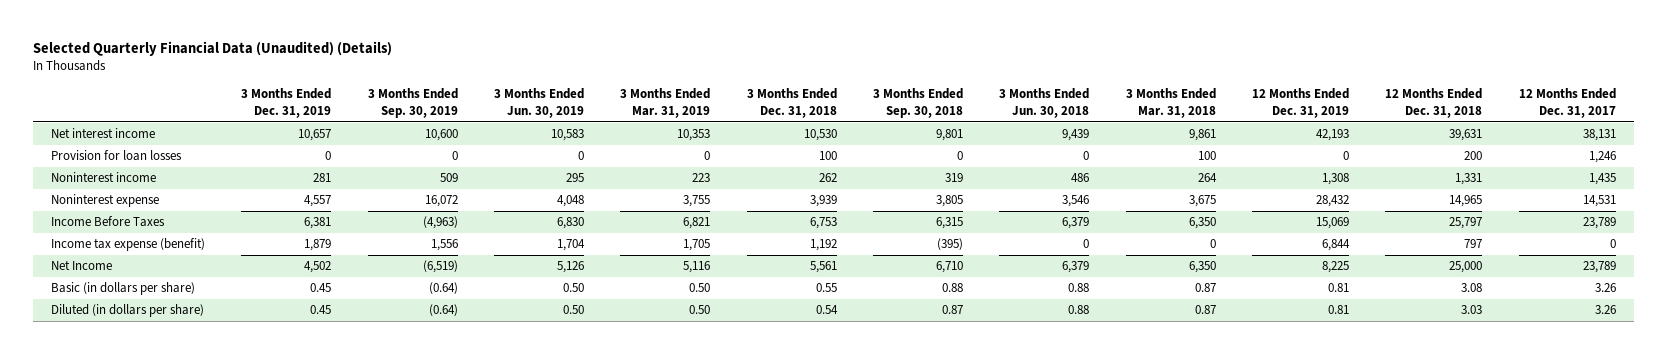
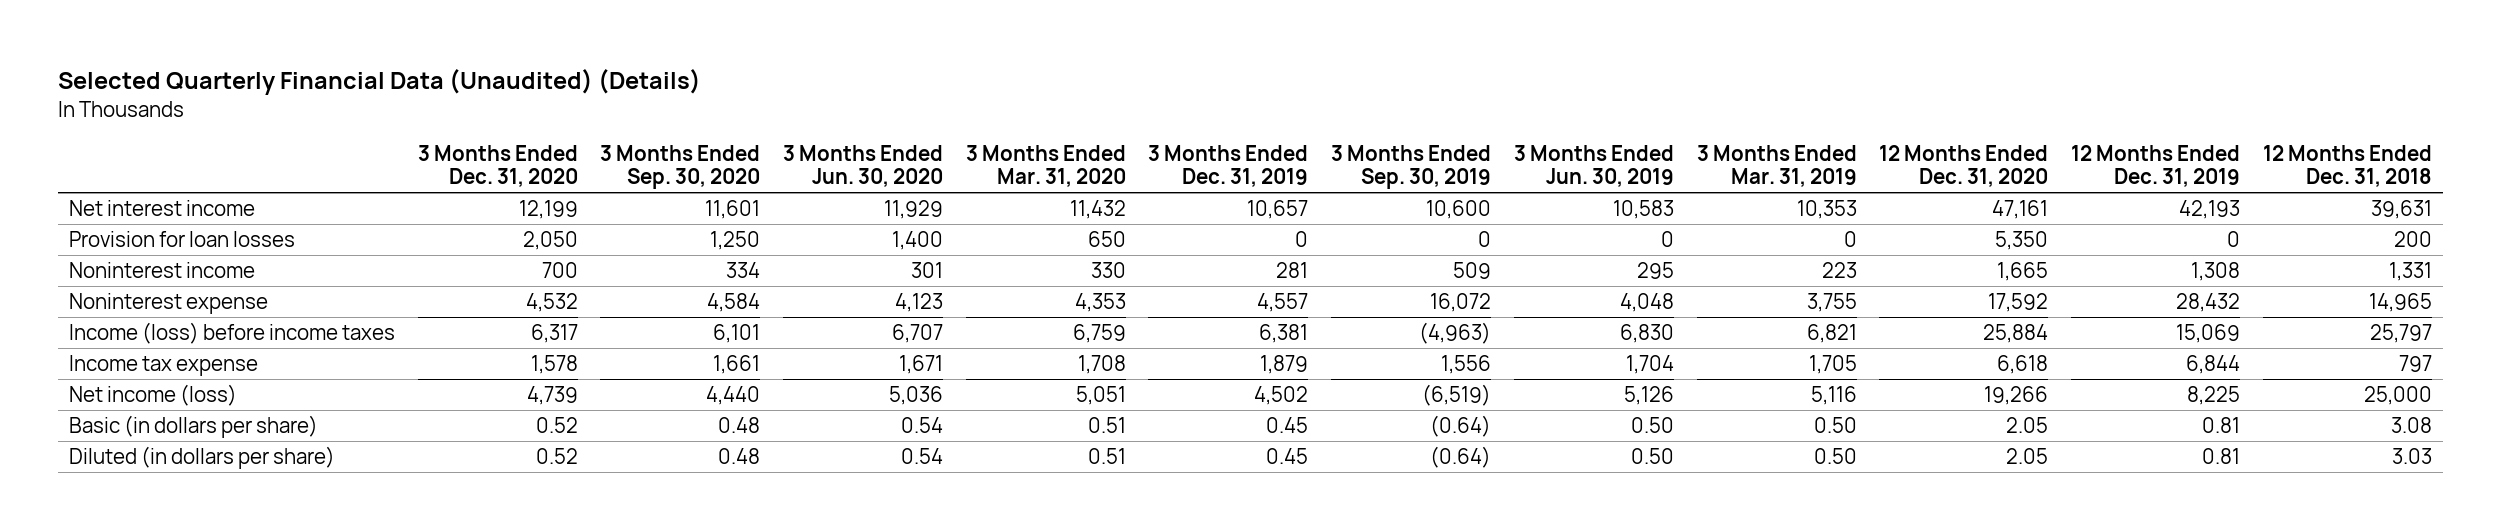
[746,88,837,118] 3 Months Ended Dec. 31, 2018 -> none
[872,88,963,118] 3 Months Ended Sep. 30, 2018 -> none
[999,88,1090,118] 3 Months Ended Jun. 30, 2018 -> none
[1125,88,1216,118] 3 Months Ended Mar. 31, 2018 -> none
[1518,88,1616,118] 12 Months Ended Dec. 31, 2017 -> none
none -> [417,144,578,188] 3 Months Ended Dec. 31, 2020
none -> [600,144,761,190] 3 Months Ended Sep. 30, 2020
none -> [783,144,944,188] 3 Months Ended Jun. 30, 2020
none -> [965,144,1126,188] 3 Months Ended Mar. 31, 2020
none -> [1879,144,2049,188] 12 Months Ended Dec. 31, 2020
[51,216,166,228] Income Before Taxes -> [68,321,395,344] Income (loss) before income taxes
[51,238,206,252] Income tax expense (benefit) -> [68,354,258,376] Income tax expense
[51,260,113,271] Net Income -> [68,383,237,406] Net income (loss)

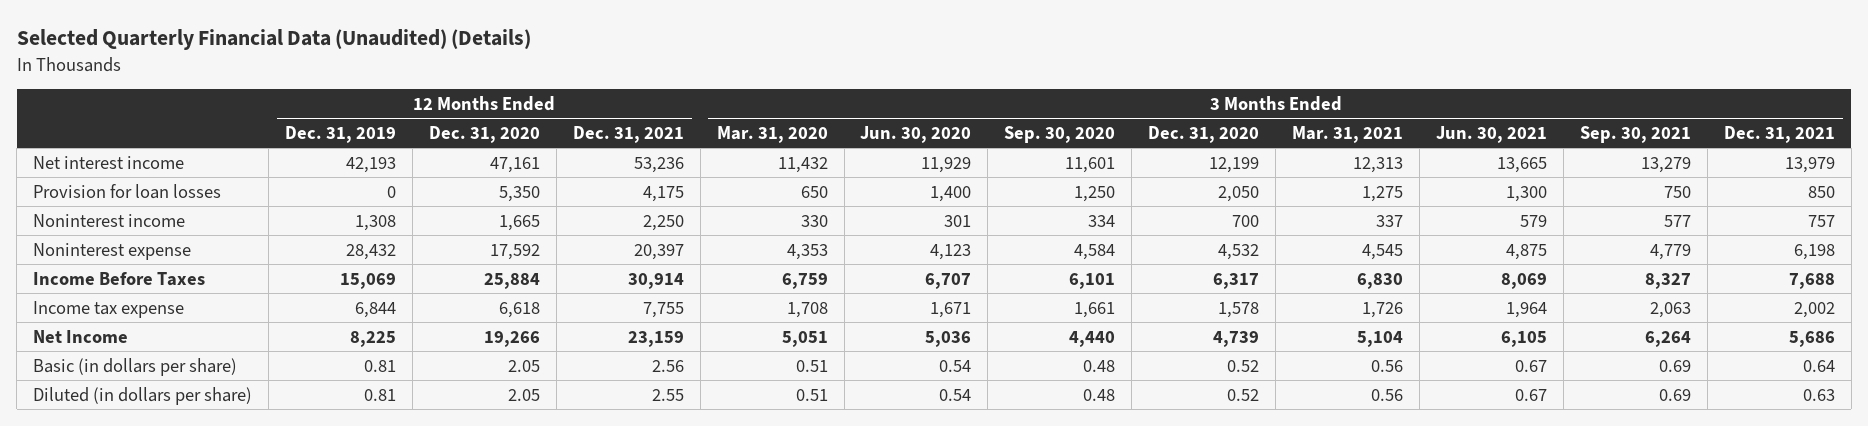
[1148,144,1309,188] 3 Months Ended Dec. 31, 2019 -> none
[1331,144,1492,190] 3 Months Ended Sep. 30, 2019 -> none
[1513,144,1674,188] 3 Months Ended Jun. 30, 2019 -> none
[1696,144,1857,188] 3 Months Ended Mar. 31, 2019 -> none
[2262,144,2432,188] 12 Months Ended Dec. 31, 2018 -> none
none -> [572,125,684,143] Dec. 31, 2021
none -> [1292,125,1404,143] Mar. 31, 2021
none -> [1435,125,1547,143] Jun. 30, 2021
none -> [1579,125,1691,143] Sep. 30, 2021
none -> [1723,125,1835,143] Dec. 31, 2021
[68,321,395,344] Income (loss) before income taxes -> [33,271,206,286] Income Before Taxes
[68,383,237,406] Net income (loss) -> [33,329,129,343] Net Income

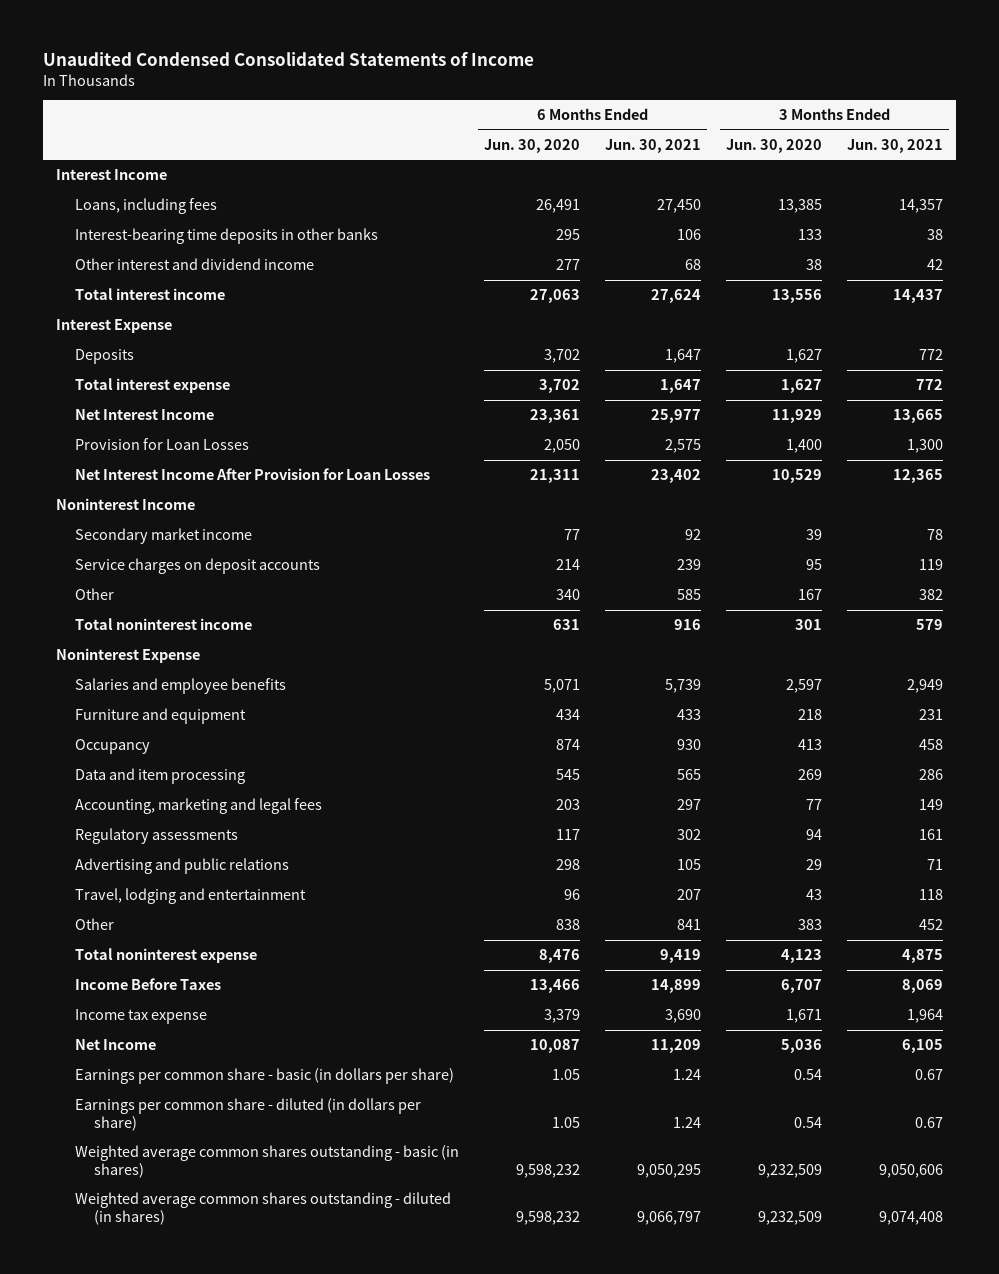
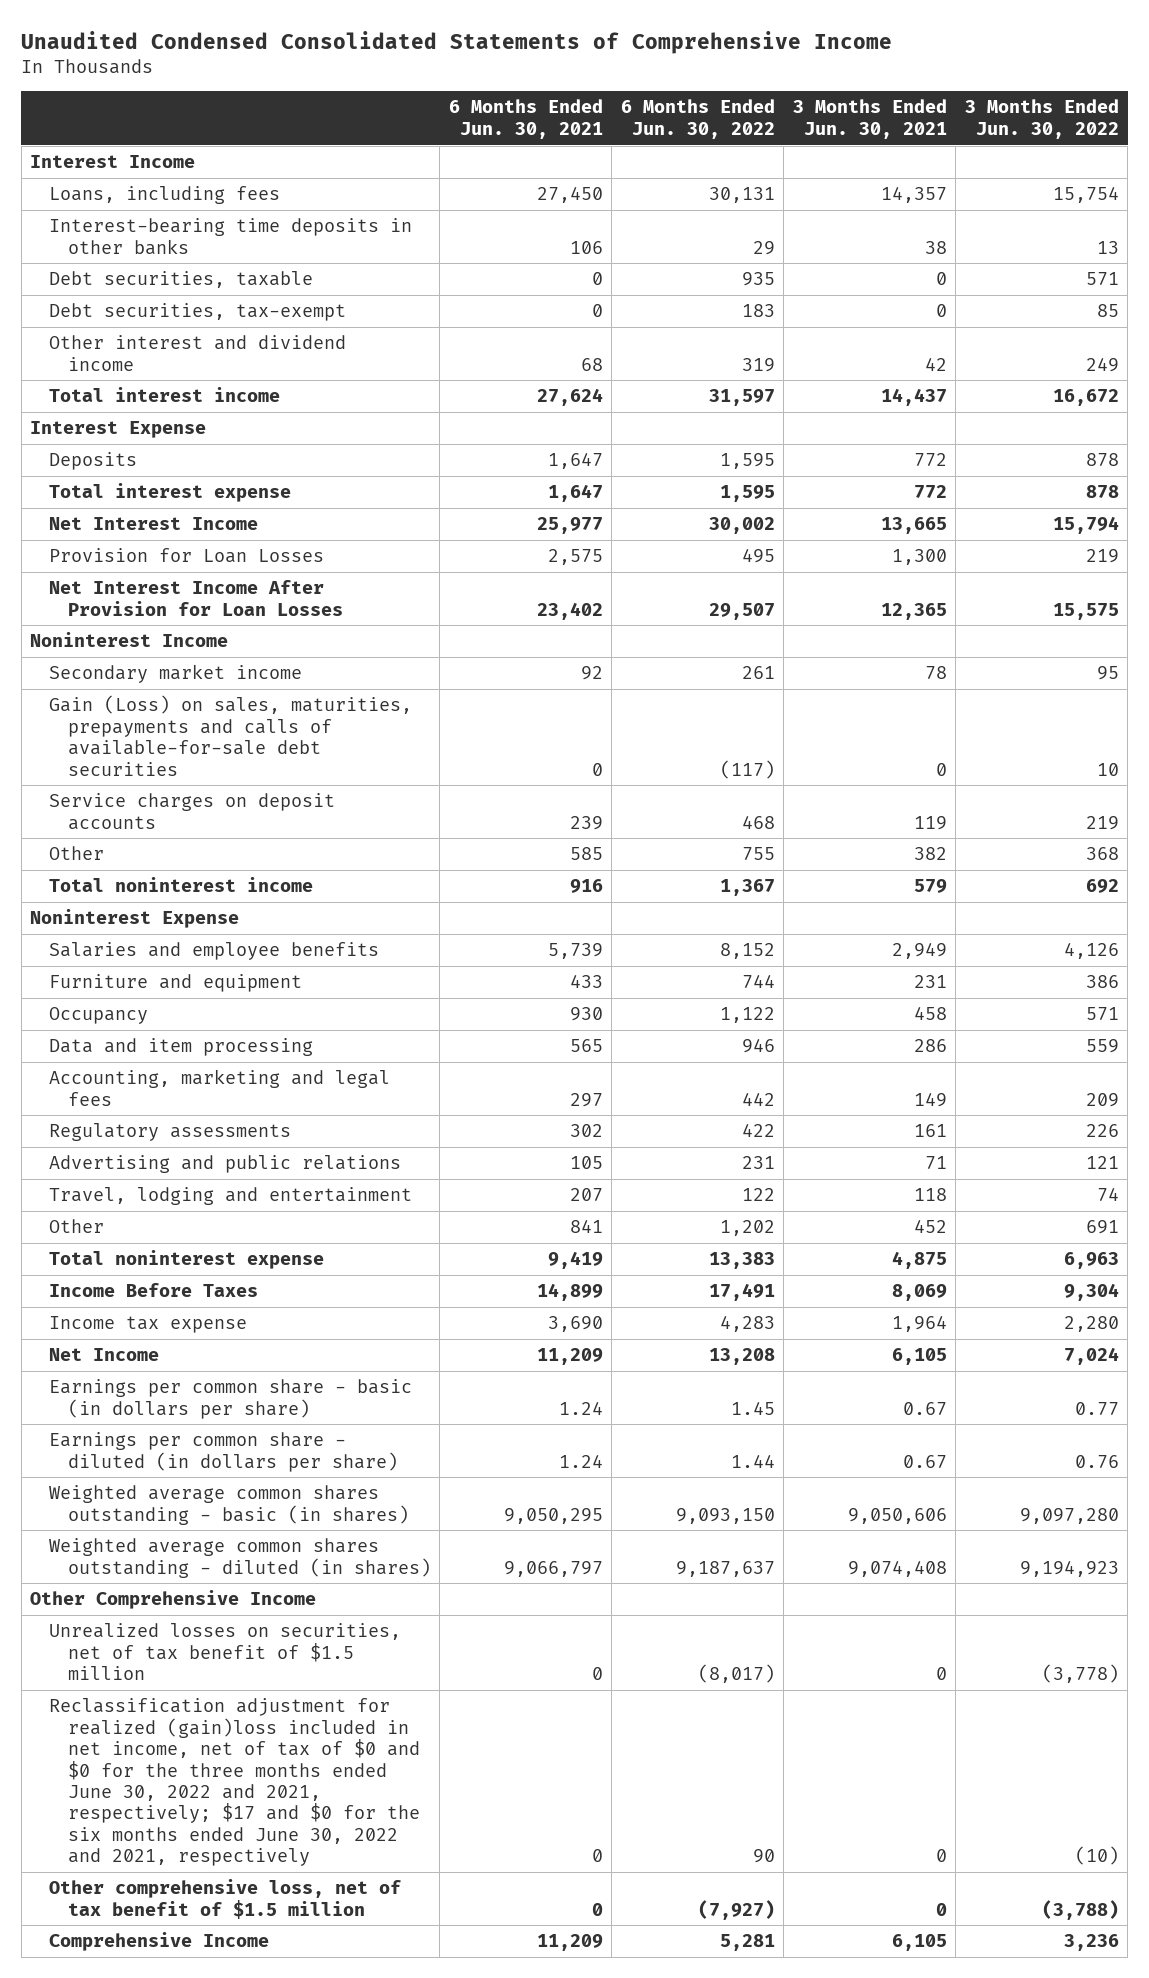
[43,51,535,66] Unaudited Condensed Consolidated Statements of Income -> [21,30,893,54] Unaudited Condensed Consolidated Statements of Comprehensive Income
[484,138,581,153] Jun. 30, 2020 -> none
[726,138,823,153] Jun. 30, 2020 -> none
none -> [620,99,775,139] 6 Months Ended Jun. 30, 2022
none -> [964,99,1119,139] 3 Months Ended Jun. 30, 2022
none -> [48,271,313,289] Debt securities, taxable
none -> [48,303,346,322] Debt securities, tax-exempt
none -> [48,695,412,776] Gain (Loss) on sales, maturities, prepayments and calls of available-for-sale debt securities
none -> [30,1590,317,1610] Other Comprehensive Income
none -> [48,1623,401,1681] Unrealized losses on securities, net of tax benefit of $1.5 million
none -> [48,1698,420,1867] Reclassification adjustment for realized (gain)loss included in net income, net of tax of $0 and $0 for the three months ended June 30, 2022 and 2021, respectively; $17 and $0 for the six months ended June 30, 2022 and 2021, respectively
none -> [48,1879,401,1919] Other comprehensive loss, net of tax benefit of $1.5 million
none -> [48,1932,269,1952] Comprehensive Income

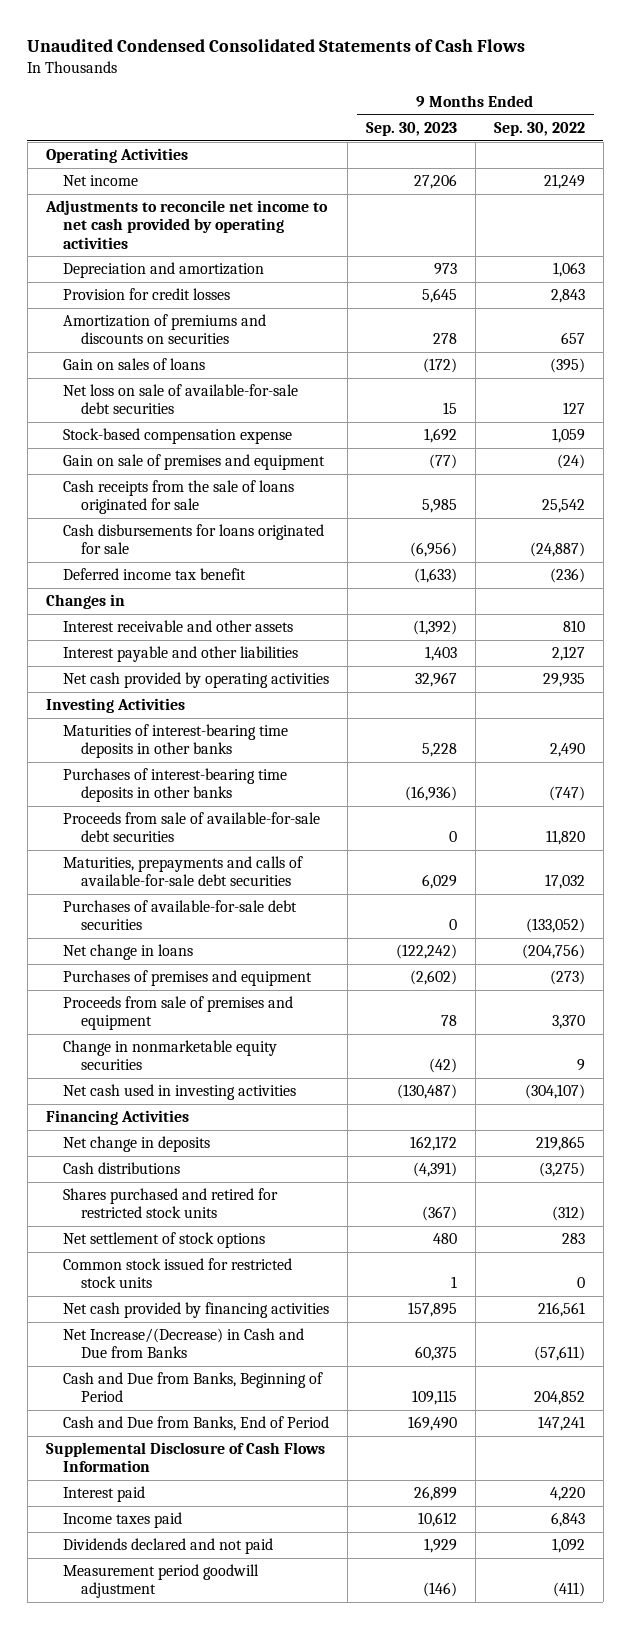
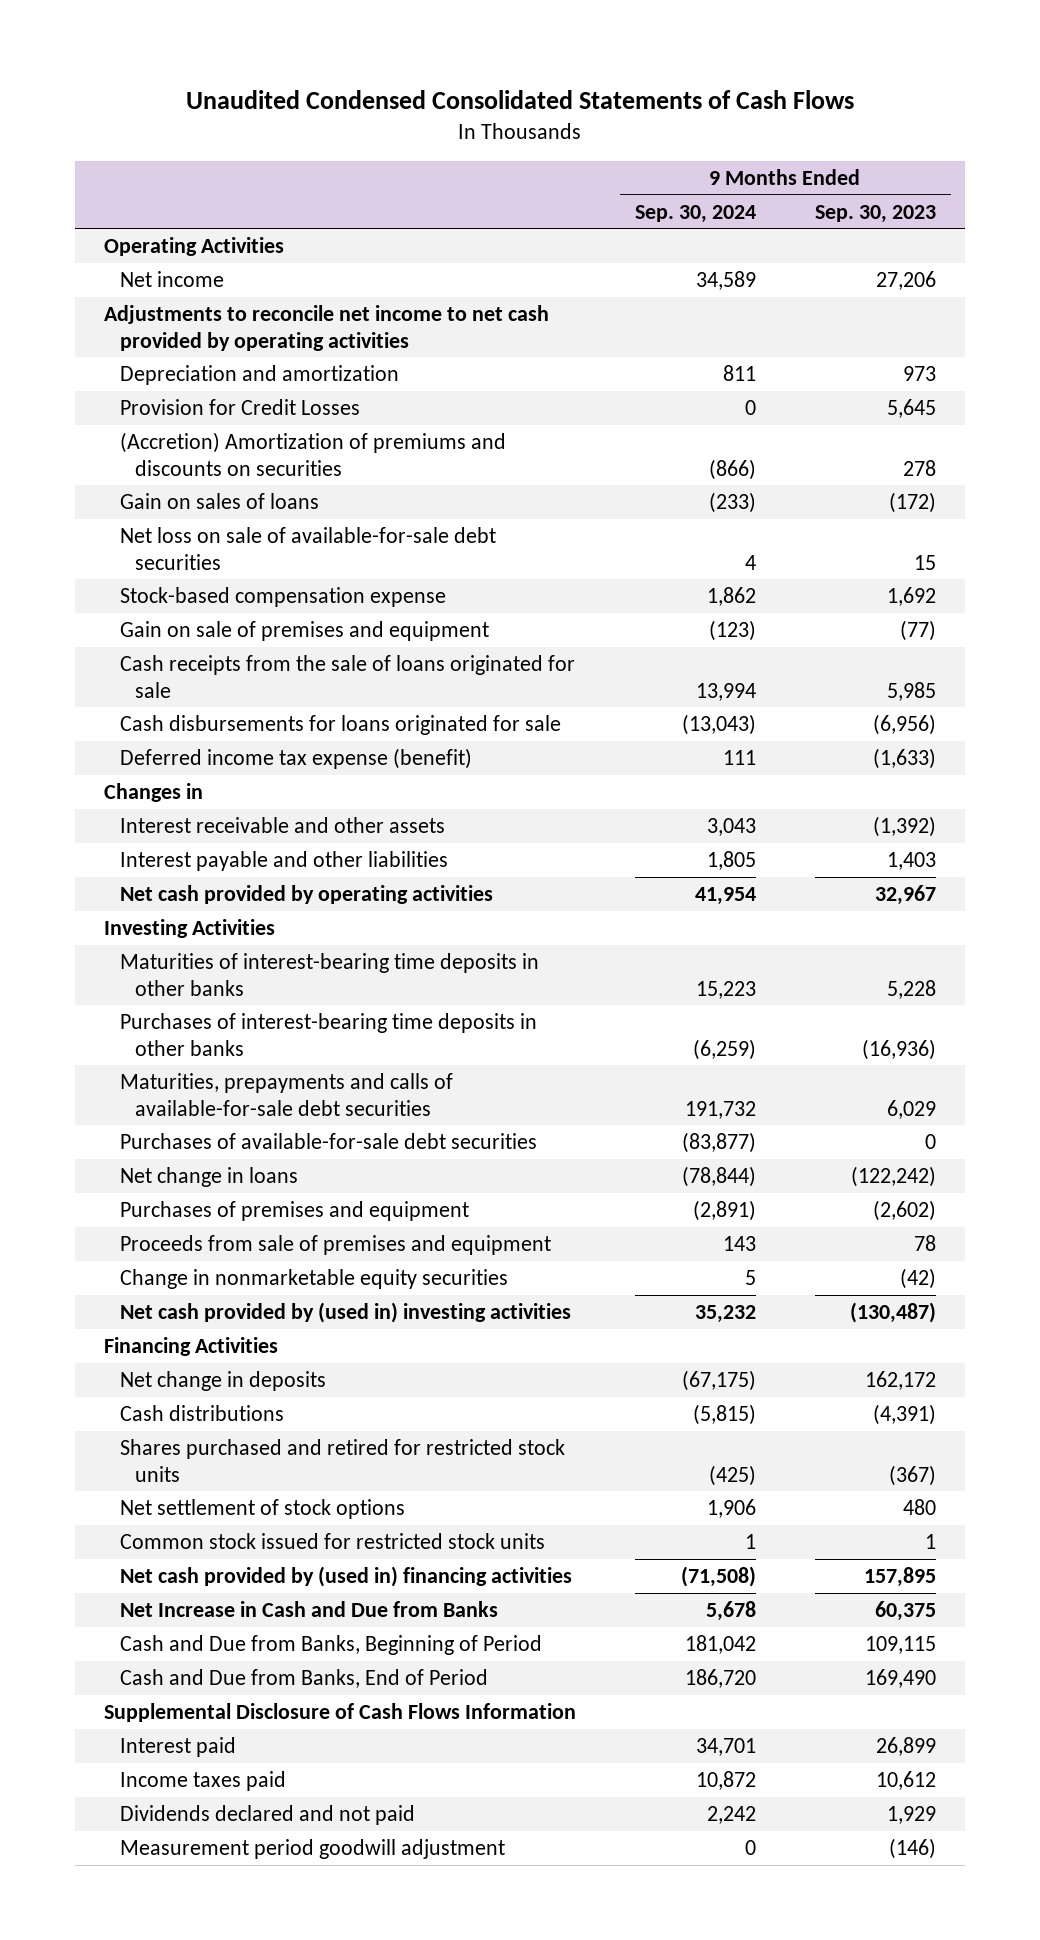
[493,121,585,136] Sep. 30, 2022 -> none
none -> [634,204,756,223] Sep. 30, 2024
[63,288,231,301] Provision for credit losses -> [119,399,360,416] Provision for Credit Losses
[63,314,267,345] Amortization of premiums and discounts on securities -> [119,432,506,476] (Accretion) Amortization of premiums and discounts on securities
[63,568,247,581] Deferred income tax benefit -> [119,748,472,770] Deferred income tax expense (benefit)
[63,812,321,843] Proceeds from sale of available-for-sale debt securities -> none
[63,1084,297,1101] Net cash used in investing activities -> [119,1302,571,1324] Net cash provided by (used in) investing activities
[63,1302,330,1319] Net cash provided by financing activities -> [119,1566,572,1588] Net cash provided by (used in) financing activities
[63,1328,305,1359] Net Increase/(Decrease) in Cash and Due from Banks -> [119,1601,498,1618] Net Increase in Cash and Due from Banks

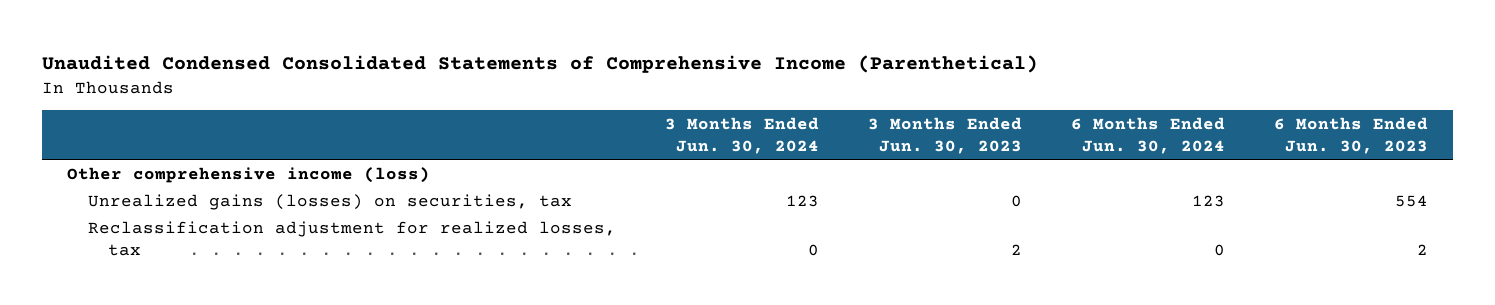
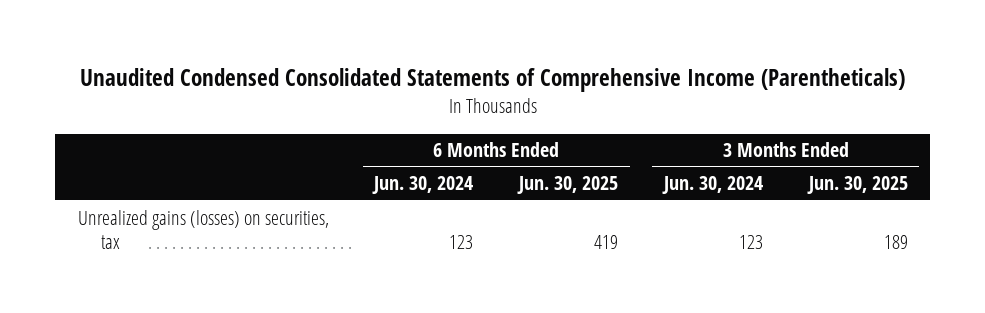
[42,55,1039,74] Unaudited Condensed Consolidated Statements of Comprehensive Income (Parenthetical) -> [79,68,905,93] Unaudited Condensed Consolidated Statements of Comprehensive Income (Parentheticals)
[867,116,1022,154] 3 Months Ended Jun. 30, 2023 -> none
[1274,116,1429,154] 6 Months Ended Jun. 30, 2023 -> none
none -> [517,176,619,195] Jun. 30, 2025
none -> [806,176,908,195] Jun. 30, 2025
[66,166,430,183] Other comprehensive income (loss) -> none
[87,220,616,256] Reclassification adjustment for realized losses, tax -> none

